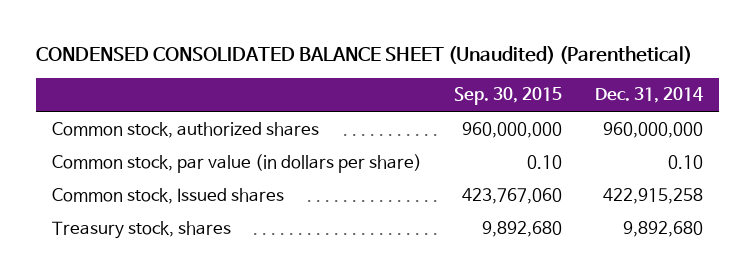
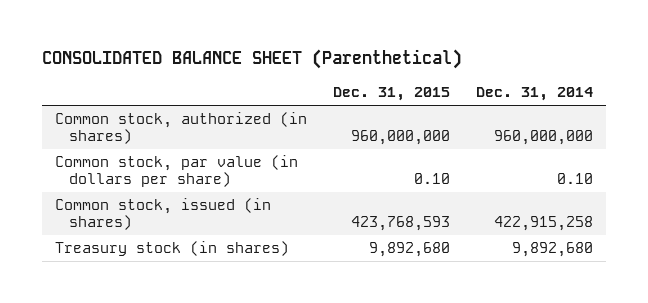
[35,46,692,65] CONDENSED CONSOLIDATED BALANCE SHEET (Unaudited) (Parenthetical) -> [41,49,462,70] CONSOLIDATED BALANCE SHEET (Parenthetical)
[454,87,563,106] Sep. 30, 2015 -> none
none -> [332,87,450,102] Dec. 31, 2015
[51,121,319,138] Common stock, authorized shares -> [54,112,307,145] Common stock, authorized (in shares)
[51,187,284,204] Common stock, Issued shares -> [54,198,271,231] Common stock, issued (in shares)
[51,220,231,239] Treasury stock, shares -> [54,241,289,257] Treasury stock (in shares)

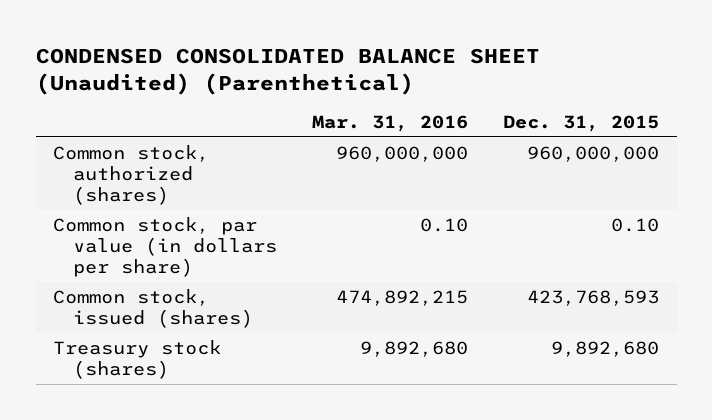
[41,49,462,70] CONSOLIDATED BALANCE SHEET (Parenthetical) -> [35,47,540,95] CONDENSED CONSOLIDATED BALANCE SHEET (Unaudited) (Parenthetical)
[475,87,593,102] Dec. 31, 2014 -> none
none -> [311,115,468,133] Mar. 31, 2016
[54,112,307,145] Common stock, authorized (in shares) -> [53,144,210,206] Common stock, authorized (shares)
[54,198,271,231] Common stock, issued (in shares) -> [53,288,253,329] Common stock, issued (shares)
[54,241,289,257] Treasury stock (in shares) -> [53,339,222,380] Treasury stock (shares)

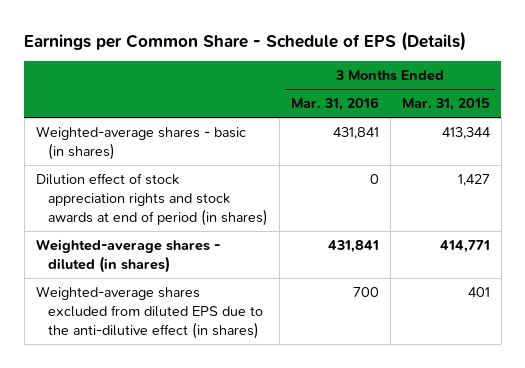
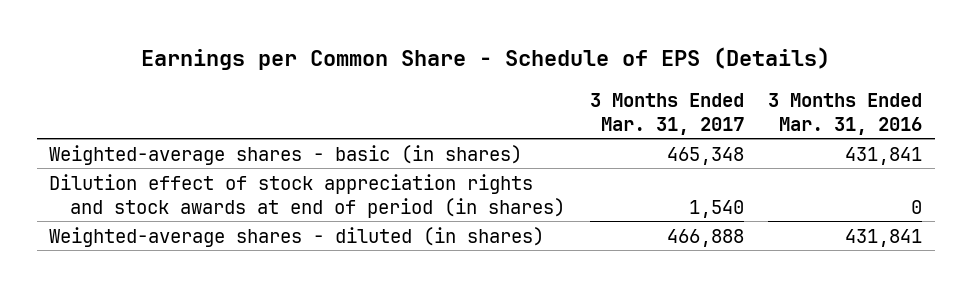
[401,98,490,112] Mar. 31, 2015 -> none
none -> [589,92,744,135] 3 Months Ended Mar. 31, 2017
[35,285,263,339] Weighted-average shares excluded from diluted EPS due to the anti-dilutive effect (in shares) -> none

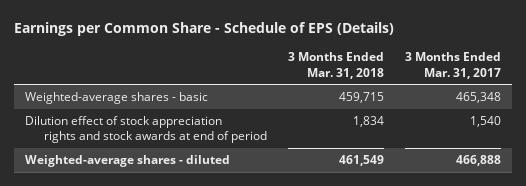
[768,92,923,135] 3 Months Ended Mar. 31, 2016 -> none
none -> [288,52,385,79] 3 Months Ended Mar. 31, 2018
[48,144,522,165] Weighted-average shares - basic (in shares) -> [24,92,208,105] Weighted-average shares - basic
[48,173,565,218] Dilution effect of stock appreciation rights and stock awards at end of period (in shares) -> [24,116,268,144] Dilution effect of stock appreciation rights and stock awards at end of period
[48,226,544,247] Weighted-average shares - diluted (in shares) -> [24,155,230,168] Weighted-average shares - diluted

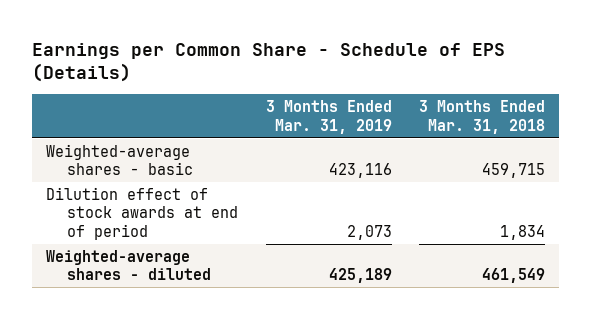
[405,52,502,79] 3 Months Ended Mar. 31, 2017 -> none
none -> [265,100,392,134] 3 Months Ended Mar. 31, 2019
[24,116,268,144] Dilution effect of stock appreciation rights and stock awards at end of period -> [45,186,239,241] Dilution effect of stock awards at end of period

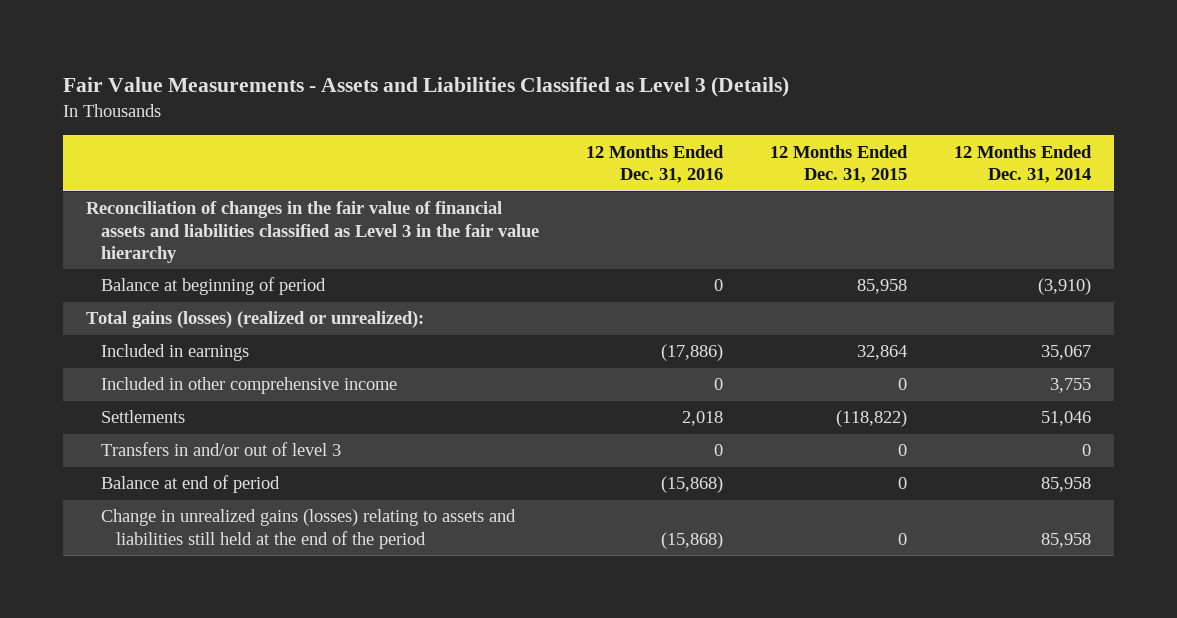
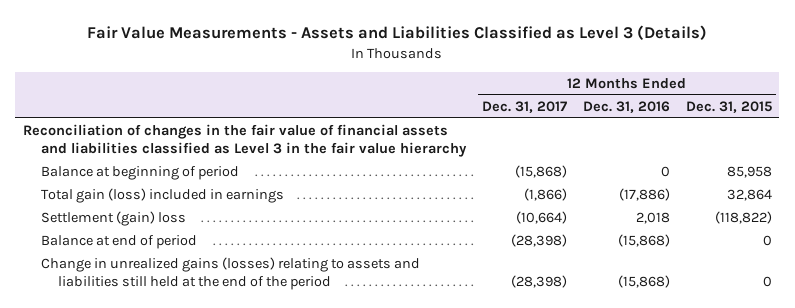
[953,144,1092,184] 12 Months Ended Dec. 31, 2014 -> none
none -> [481,100,567,113] Dec. 31, 2017
[86,311,425,329] Total gains (losses) (realized or unrealized): -> none
[101,377,398,395] Included in other comprehensive income -> none
[101,442,342,457] Transfers in and/or out of level 3 -> none
[101,344,250,362] Included in earnings -> [40,187,284,203] Total gain (loss) included in earnings
[101,410,186,424] Settlements -> [40,210,186,226] Settlement (gain) loss

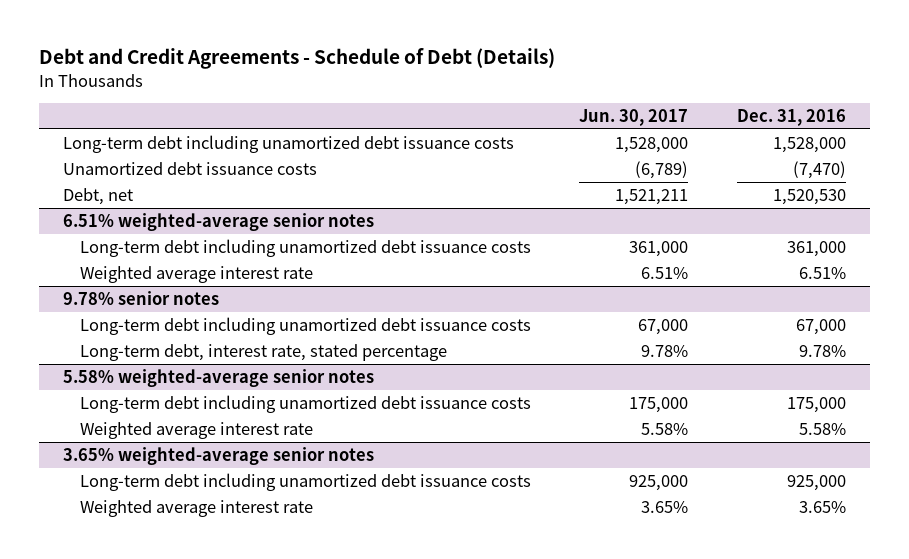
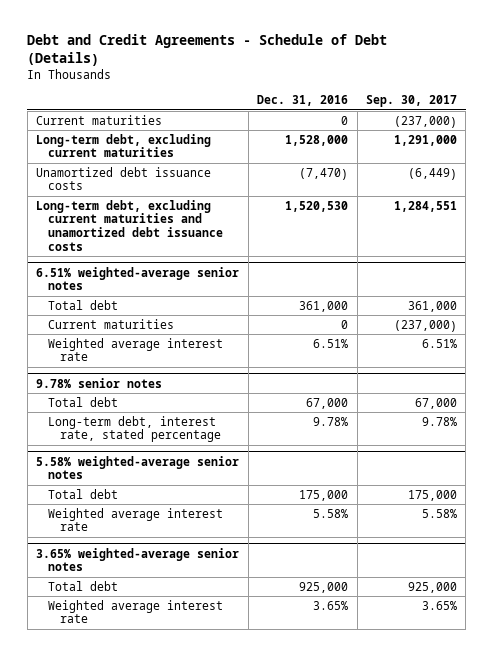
[579,108,689,126] Jun. 30, 2017 -> none
none -> [365,95,457,108] Sep. 30, 2017
none -> [36,114,163,125] Current maturities
[62,134,514,153] Long-term debt including unamortized debt issuance costs -> [36,133,212,158] Long-term debt, excluding current maturities
[62,187,133,205] Debt, net -> [36,199,224,251] Long-term debt, excluding current maturities and unamortized debt issuance costs
[79,238,531,257] Long-term debt including unamortized debt issuance costs -> [48,299,119,310] Total debt
none -> [48,318,175,329] Current maturities
[79,316,531,335] Long-term debt including unamortized debt issuance costs -> [48,396,119,407] Total debt
[79,394,531,413] Long-term debt including unamortized debt issuance costs -> [48,488,119,499] Total debt
[79,472,531,491] Long-term debt including unamortized debt issuance costs -> [48,580,119,591] Total debt

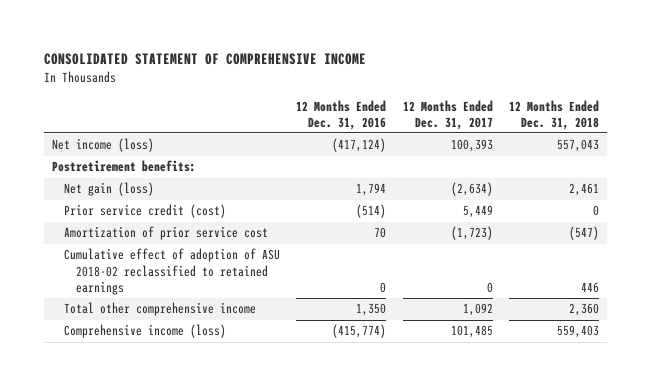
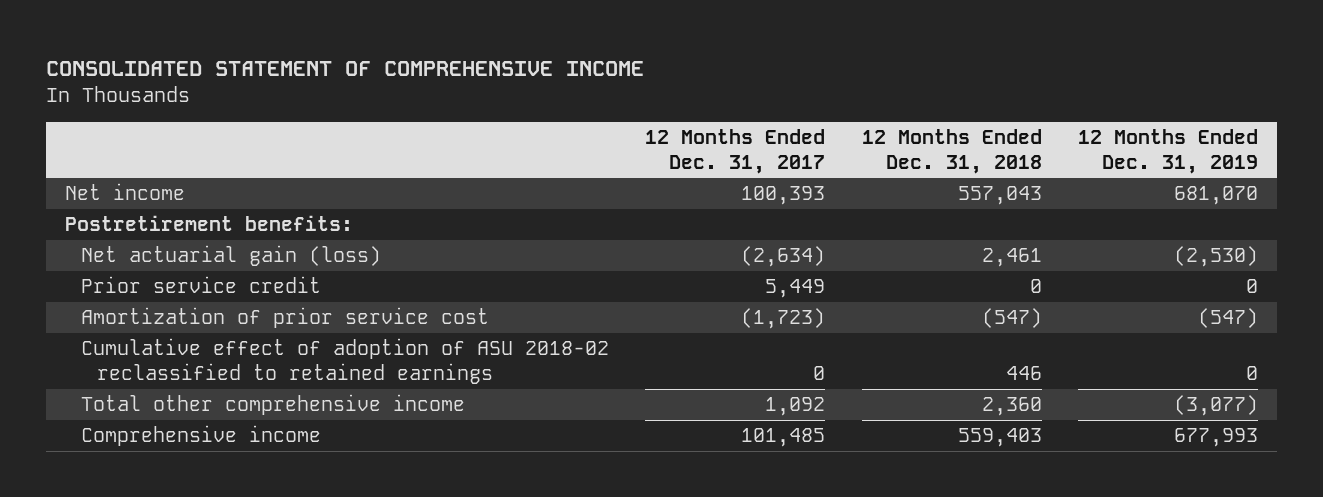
[296,99,387,130] 12 Months Ended Dec. 31, 2016 -> none
none -> [1078,128,1259,174] 12 Months Ended Dec. 31, 2019
[51,138,154,153] Net income (loss) -> [64,183,185,201] Net income
[63,182,154,197] Net gain (loss) -> [80,245,381,267] Net actuarial gain (loss)
[63,204,226,219] Prior service credit (cost) -> [80,276,321,294] Prior service credit
[63,324,226,339] Comprehensive income (loss) -> [80,425,321,447] Comprehensive income

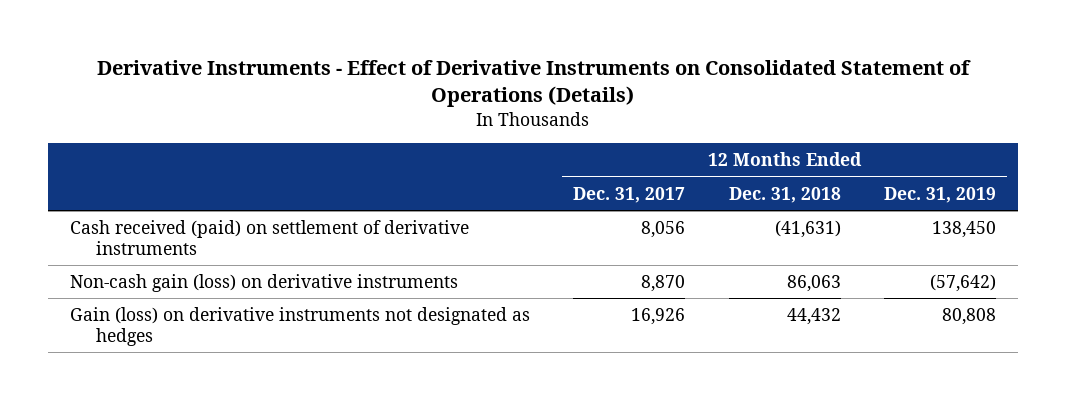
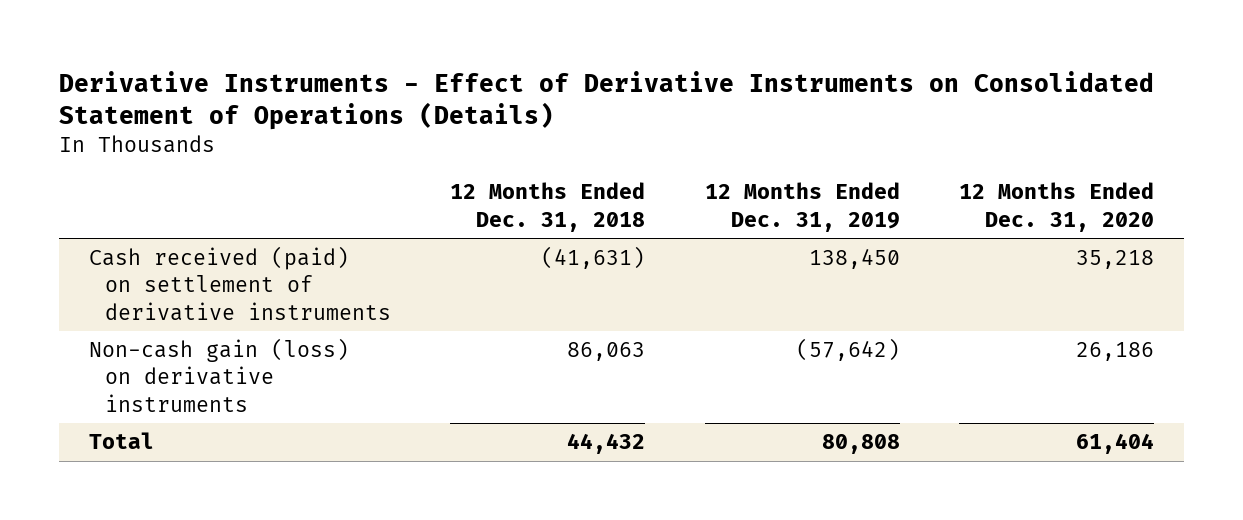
[573,186,686,203] Dec. 31, 2017 -> none
none -> [959,182,1155,232] 12 Months Ended Dec. 31, 2020
[69,307,530,346] Gain (loss) on derivative instruments not designated as hedges -> [89,432,155,450] Total

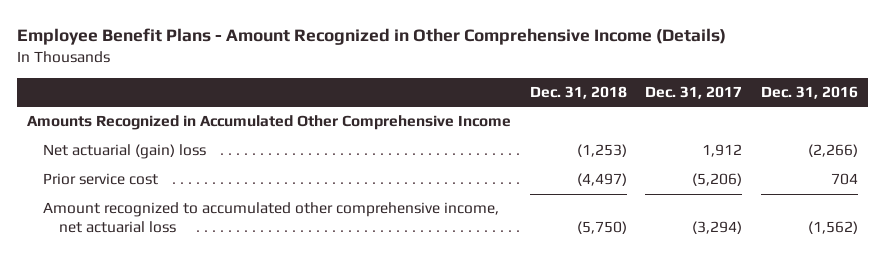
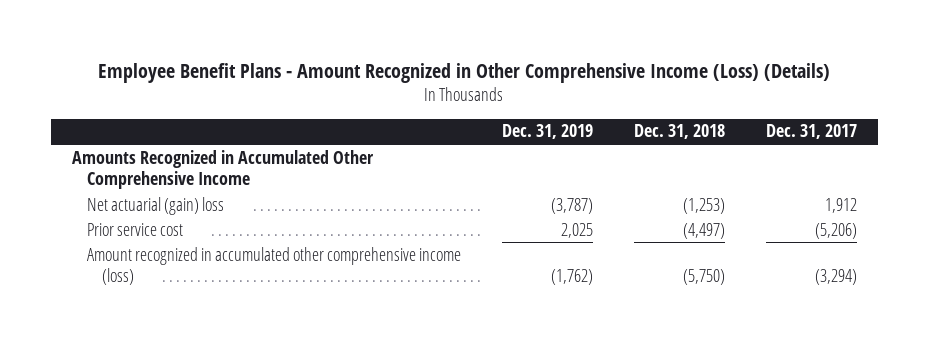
[17,28,727,46] Employee Benefit Plans - Amount Recognized in Other Comprehensive Income (Details) -> [98,63,831,84] Employee Benefit Plans - Amount Recognized in Other Comprehensive Income (Loss) (Details)
[761,85,859,99] Dec. 31, 2016 -> none
none -> [502,124,594,140] Dec. 31, 2019
[42,202,499,233] Amount recognized to accumulated other comprehensive income, net actuarial loss -> [86,246,461,286] Amount recognized in accumulated other comprehensive income (loss)

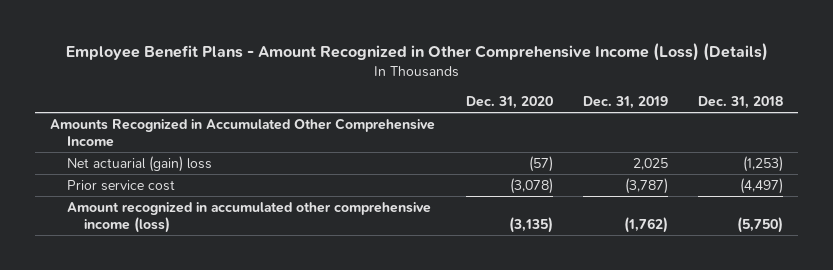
[766,124,858,140] Dec. 31, 2017 -> none
none -> [465,95,553,109] Dec. 31, 2020
[551,197,594,214] (3,787) -> [632,157,668,170] 2,025
[561,222,594,238] 2,025 -> [624,177,668,194] (3,787)

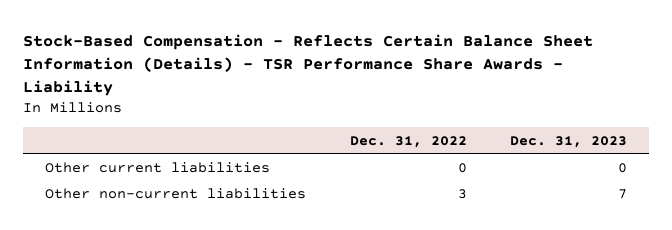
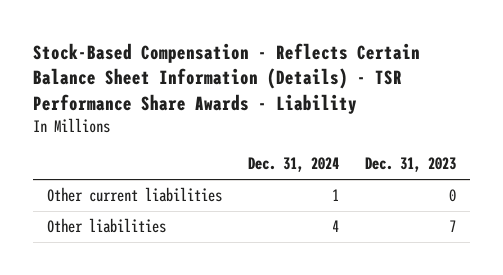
[349,135,467,148] Dec. 31, 2022 -> none
none -> [248,157,340,173] Dec. 31, 2024
[45,188,307,200] Other non-current liabilities -> [46,218,166,234] Other liabilities

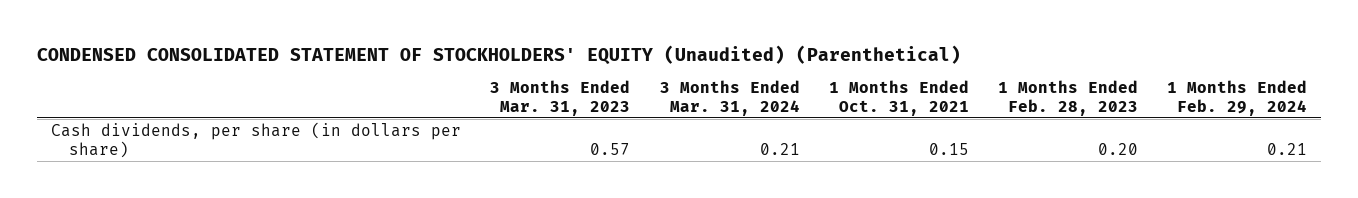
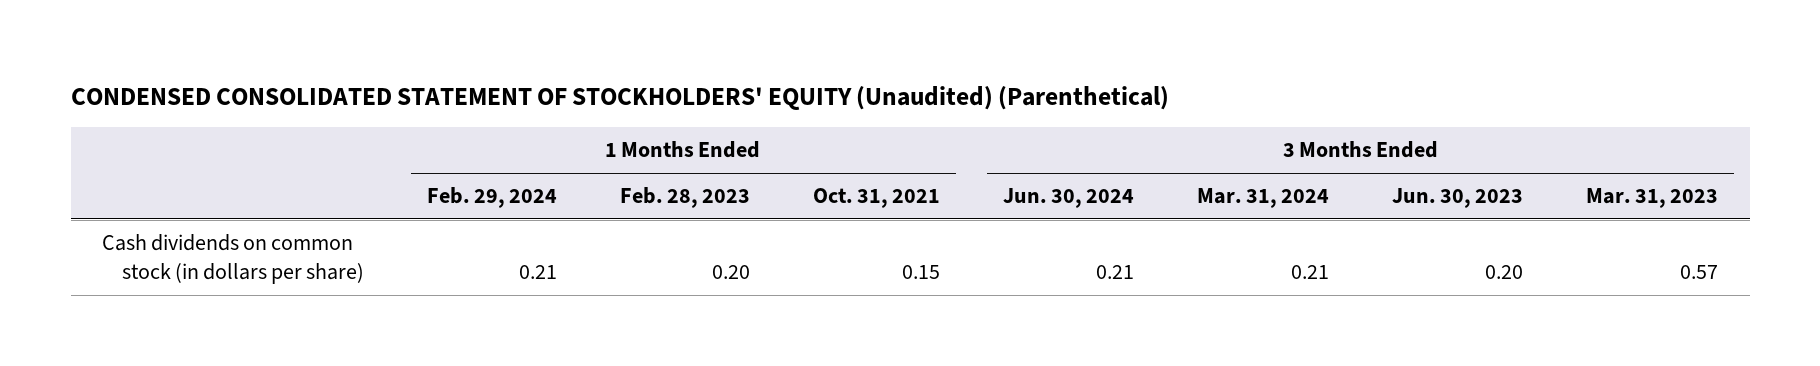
none -> [1002,188,1134,209] Jun. 30, 2024
none -> [1392,188,1524,209] Jun. 30, 2023
[51,121,462,158] Cash dividends, per share (in dollars per share) -> [102,234,364,284] Cash dividends on common stock (in dollars per share)

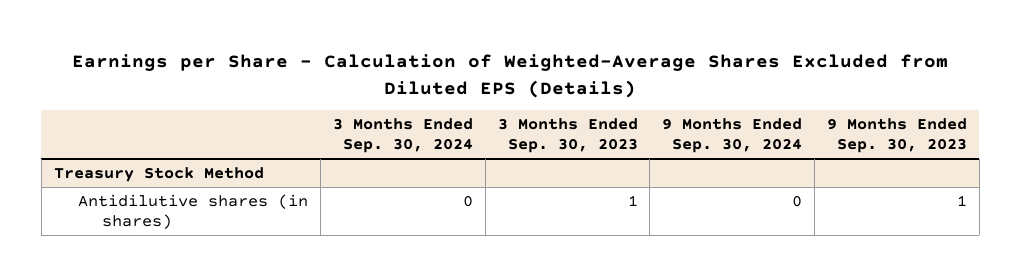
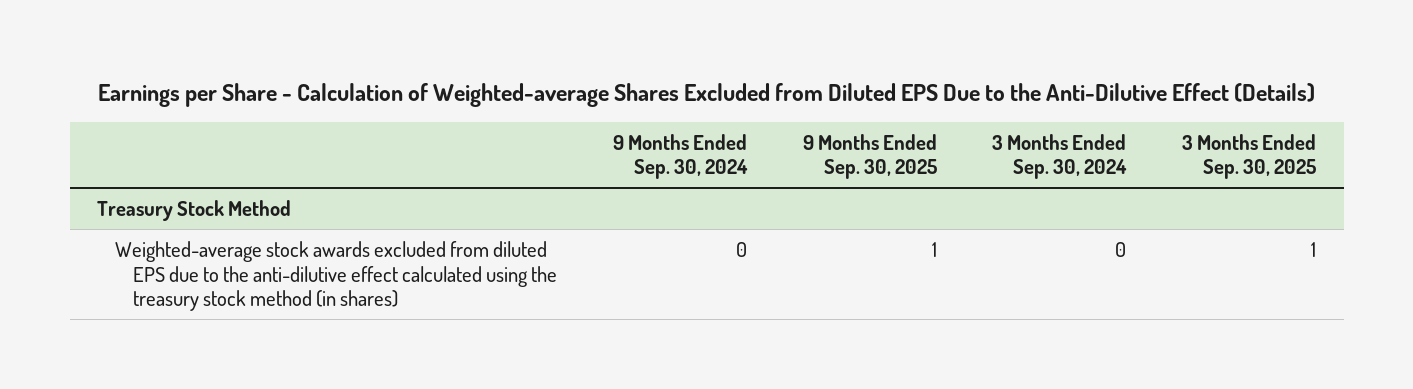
[72,54,949,98] Earnings per Share - Calculation of Weighted-Average Shares Excluded from Diluted EPS (Details) -> [97,83,1315,108] Earnings per Share - Calculation of Weighted-average Shares Excluded from Diluted EPS Due to the Anti-Dilutive Effect (Details)
[497,118,638,154] 3 Months Ended Sep. 30, 2023 -> none
[827,118,968,154] 9 Months Ended Sep. 30, 2023 -> none
none -> [802,133,937,180] 9 Months Ended Sep. 30, 2025
none -> [1181,133,1316,180] 3 Months Ended Sep. 30, 2025
[78,194,309,229] Antidilutive shares (in shares) -> [115,240,558,312] Weighted-average stock awards excluded from diluted EPS due to the anti-dilutive effect calculated using the treasury stock method (in shares)

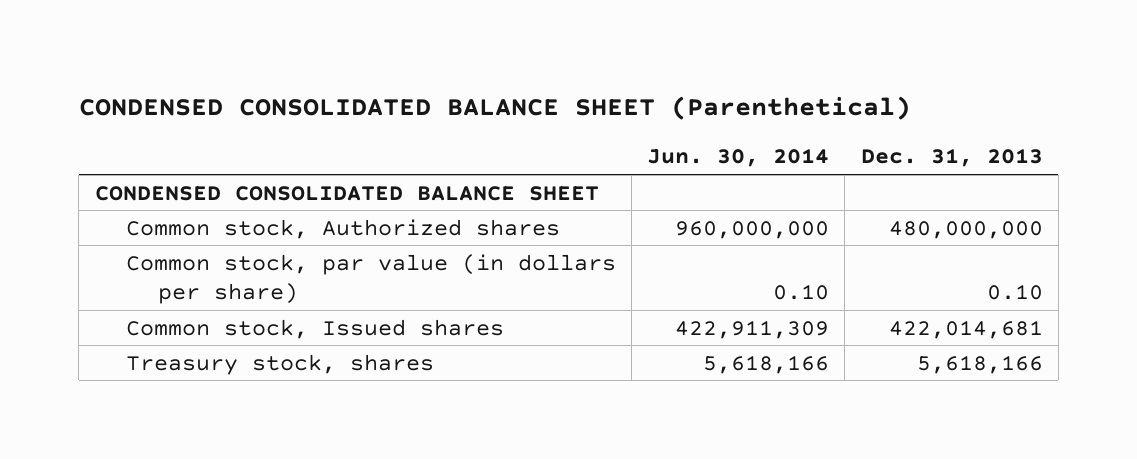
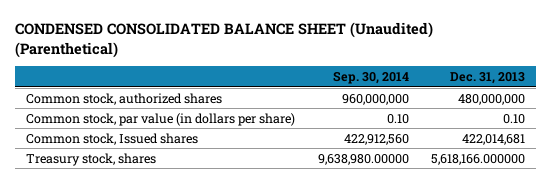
[78,96,911,121] CONDENSED CONSOLIDATED BALANCE SHEET (Parenthetical) -> [14,22,433,58] CONDENSED CONSOLIDATED BALANCE SHEET (Unaudited) (Parenthetical)
[647,148,830,168] Jun. 30, 2014 -> none
none -> [332,71,409,85] Sep. 30, 2014
[94,185,599,201] CONDENSED CONSOLIDATED BALANCE SHEET -> none
[126,218,561,239] Common stock, Authorized shares -> [26,92,223,105] Common stock, authorized shares
[916,354,1043,374] 5,618,166 -> [431,153,526,165] 5,618,166.000000

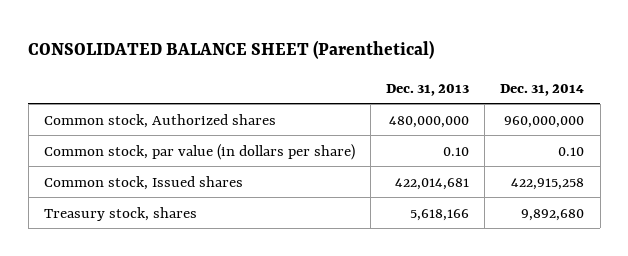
[14,22,433,58] CONDENSED CONSOLIDATED BALANCE SHEET (Unaudited) (Parenthetical) -> [28,39,435,59] CONSOLIDATED BALANCE SHEET (Parenthetical)
[332,71,409,85] Sep. 30, 2014 -> none
none -> [500,83,585,96] Dec. 31, 2014
[26,92,223,105] Common stock, authorized shares -> [43,113,276,128] Common stock, Authorized shares
[431,153,526,165] 5,618,166.000000 -> [410,208,470,221] 5,618,166

